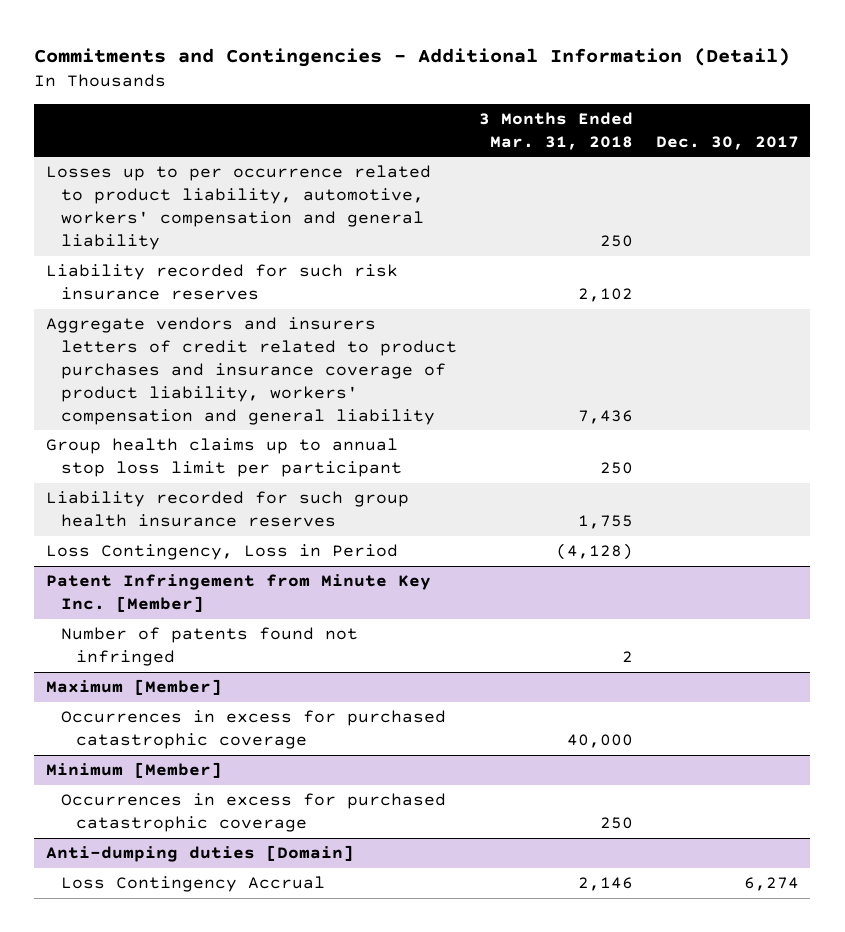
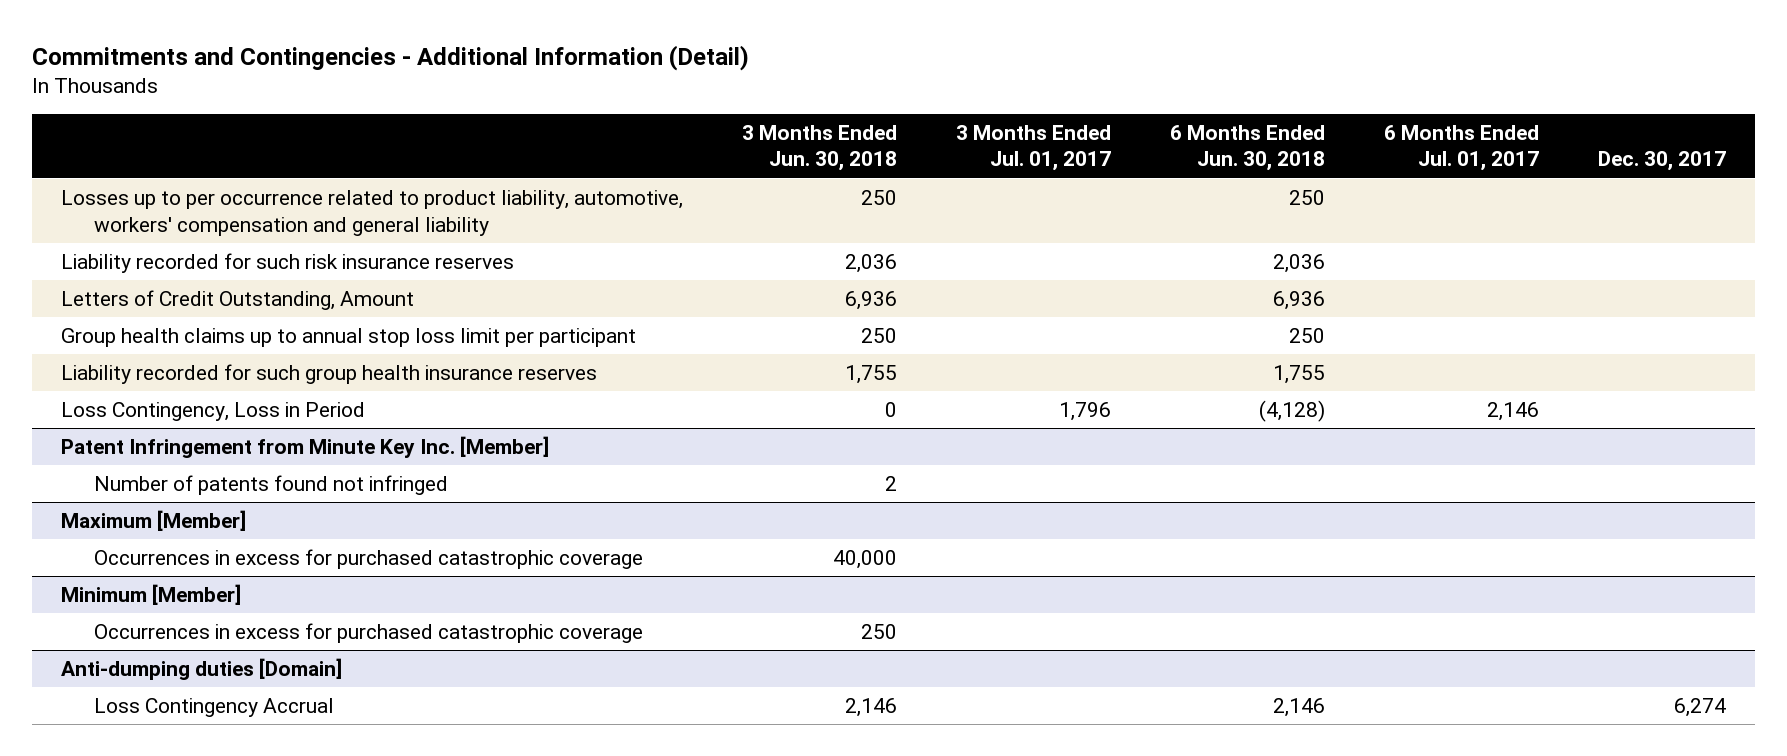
[479,111,634,150] 3 Months Ended Mar. 31, 2018 -> none
none -> [742,124,898,172] 3 Months Ended Jun. 30, 2018
none -> [956,124,1112,172] 3 Months Ended Jul. 01, 2017
none -> [1170,124,1326,172] 6 Months Ended Jun. 30, 2018
none -> [1383,124,1539,172] 6 Months Ended Jul. 01, 2017
[45,317,457,425] Aggregate vendors and insurers letters of credit related to product purchases and insurance coverage of product liability, workers' compensation and general liability -> [61,290,415,311] Letters of Credit Outstanding, Amount

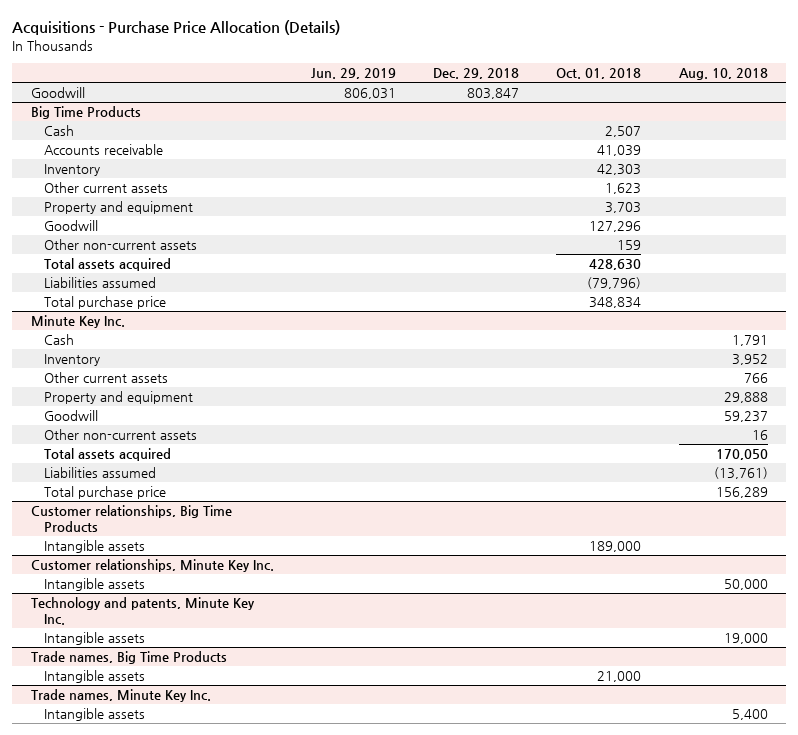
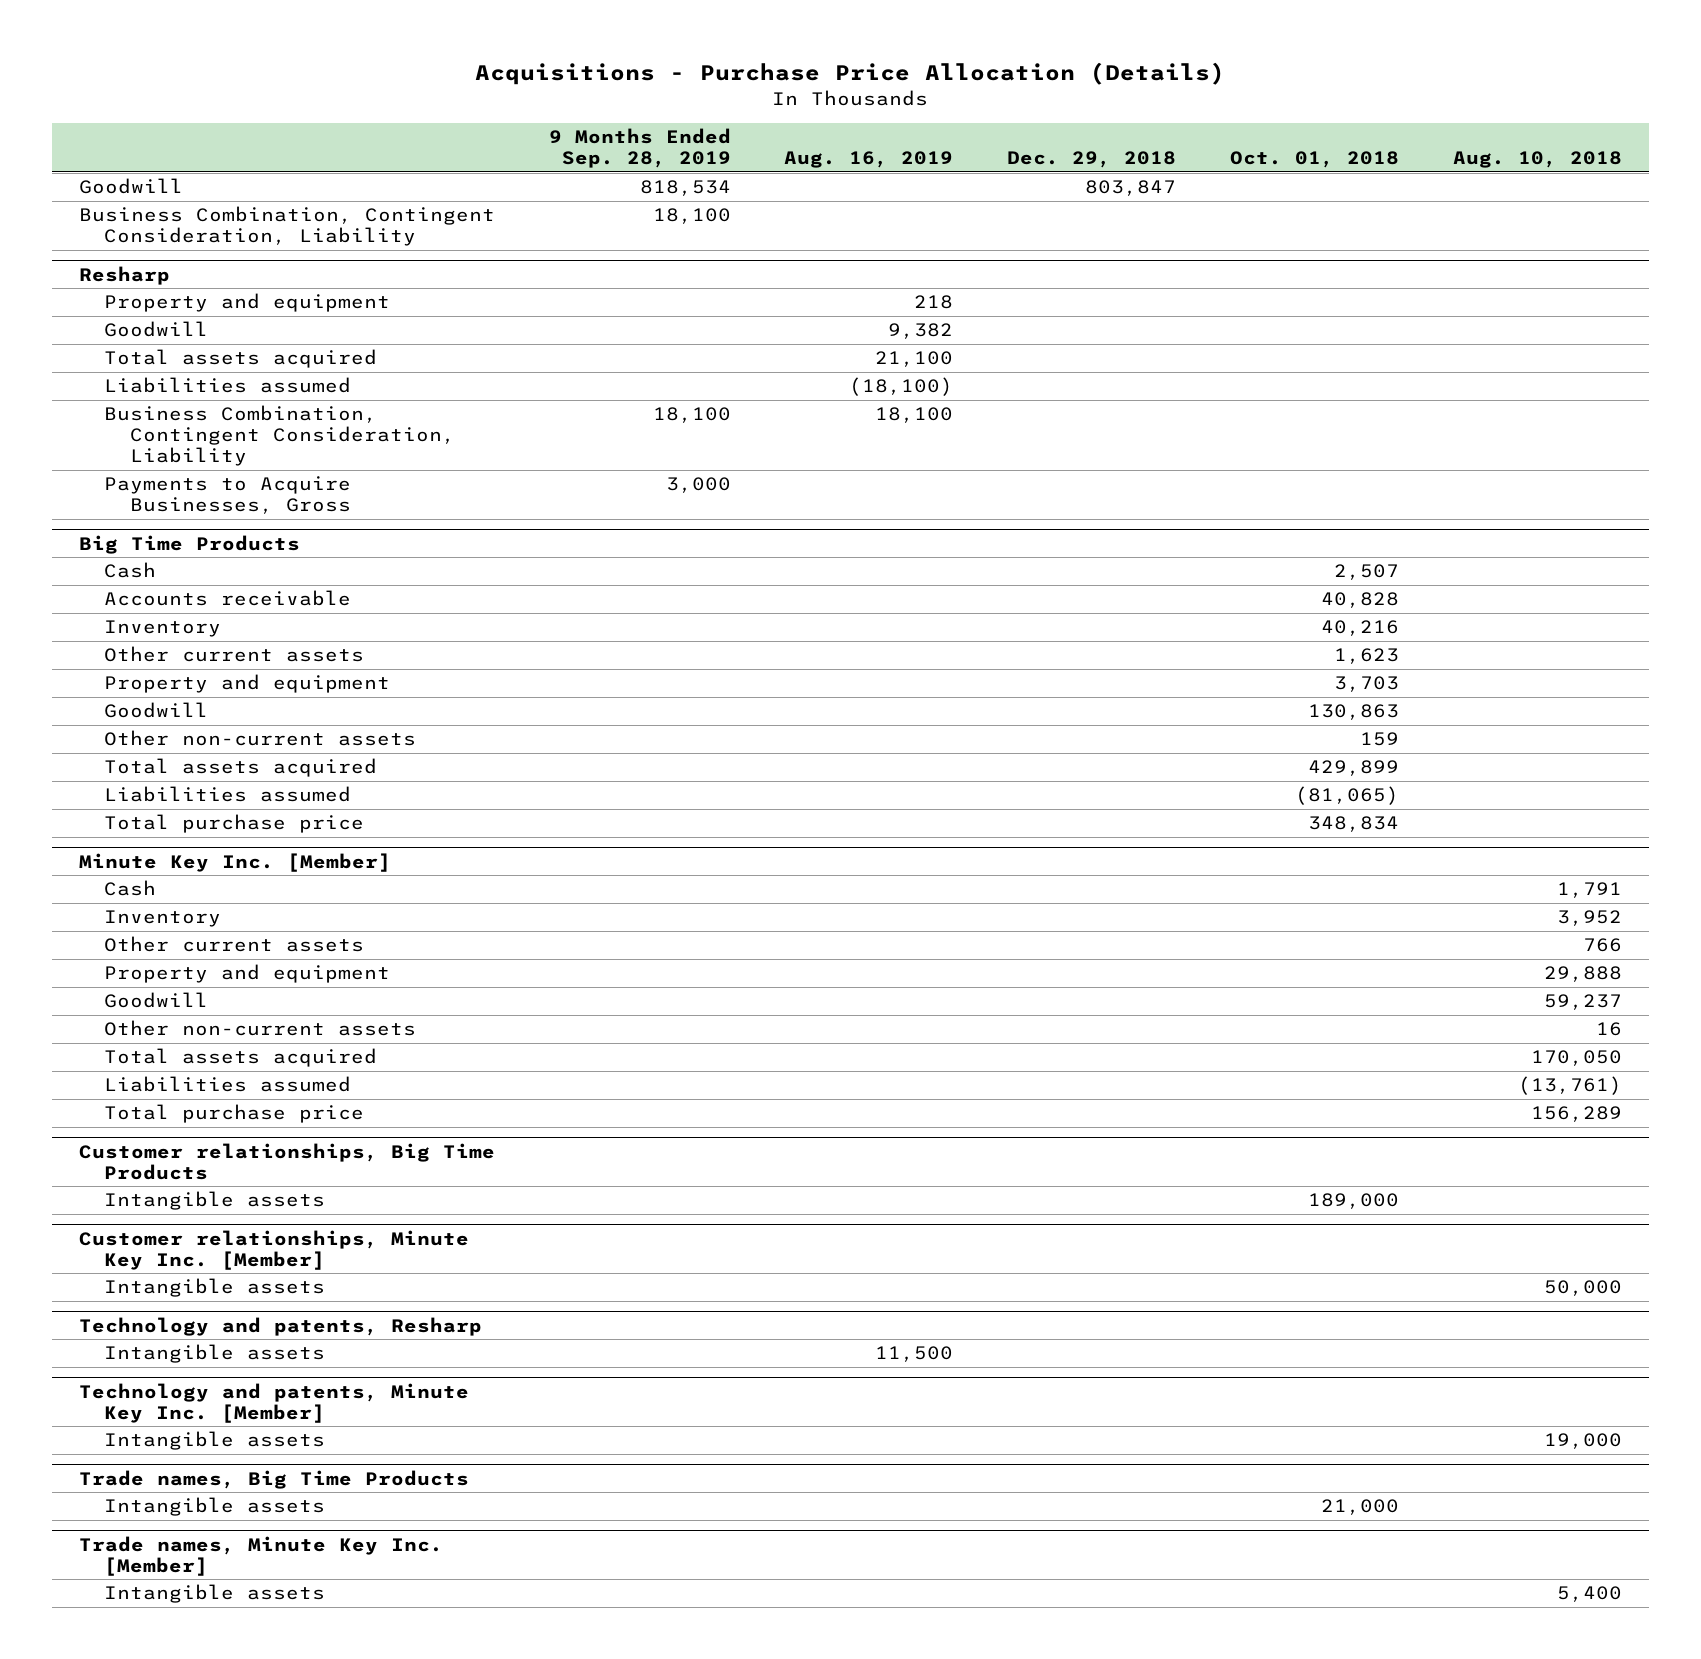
[310,67,396,79] Jun. 29, 2019 -> none
none -> [548,128,731,169] 9 Months Ended Sep. 28, 2019
none -> [784,151,954,169] Aug. 16, 2019
none -> [78,206,495,247] Business Combination, Contingent Consideration, Liability
none -> [78,265,170,285] Resharp
none -> [104,293,391,313] Property and equipment
none -> [104,321,209,338] Goodwill
none -> [104,349,378,369] Total assets acquired
none -> [104,377,352,394] Liabilities assumed
none -> [104,405,455,467] Business Combination, Contingent Consideration, Liability
none -> [104,476,352,515] Payments to Acquire Businesses, Gross
[597,145,642,157] 41,039 -> [1321,592,1400,609] 40,828
[597,164,642,176] 42,303 -> [1321,620,1400,637] 40,216
[589,221,642,233] 127,296 -> [1308,704,1400,721] 130,863
[589,259,642,271] 428,630 -> [1308,760,1400,777] 429,899
[587,277,642,290] (79,796) -> [1295,786,1400,806] (81,065)
[30,315,125,329] Minute Key Inc. -> [78,852,391,872] Minute Key Inc. [Member]
[30,559,274,573] Customer relationships, Minute Key Inc. -> [78,1229,469,1270] Customer relationships, Minute Key Inc. [Member]
none -> [78,1316,482,1336] Technology and patents, Resharp
none -> [104,1344,326,1364] Intangible assets
[30,597,255,625] Technology and patents, Minute Key Inc. -> [78,1382,469,1423] Technology and patents, Minute Key Inc. [Member]
[30,689,211,703] Trade names, Minute Key Inc. -> [78,1535,443,1576] Trade names, Minute Key Inc. [Member]

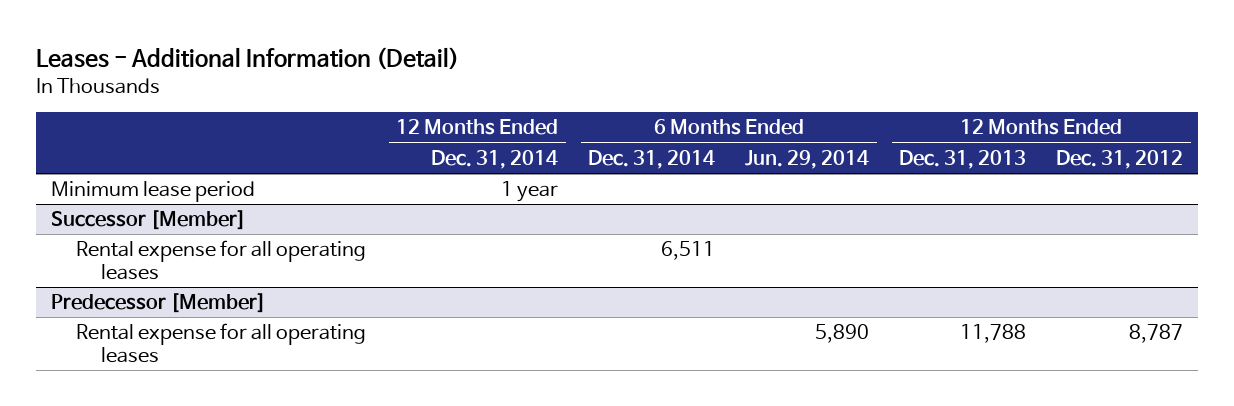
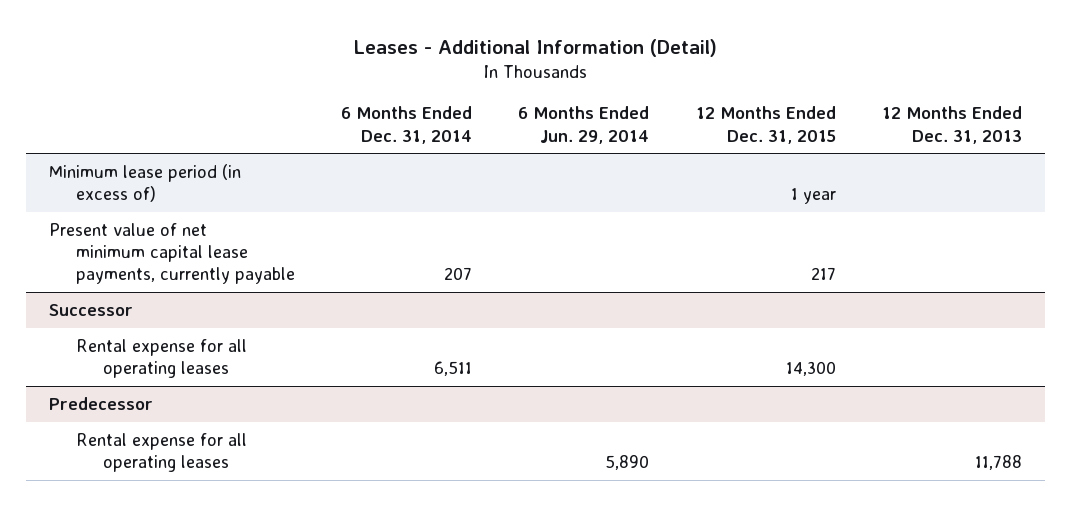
[431,149,559,169] Dec. 31, 2014 -> none
[1056,149,1184,169] Dec. 31, 2012 -> none
none -> [695,106,836,144] 12 Months Ended Dec. 31, 2015
[50,181,255,203] Minimum lease period -> [49,163,242,203] Minimum lease period (in excess of)
none -> [49,222,296,285] Present value of net minimum capital lease payments, currently payable
[50,210,246,231] Successor [Member] -> [49,303,134,316] Successor
[50,293,266,314] Predecessor [Member] -> [49,396,154,410] Predecessor

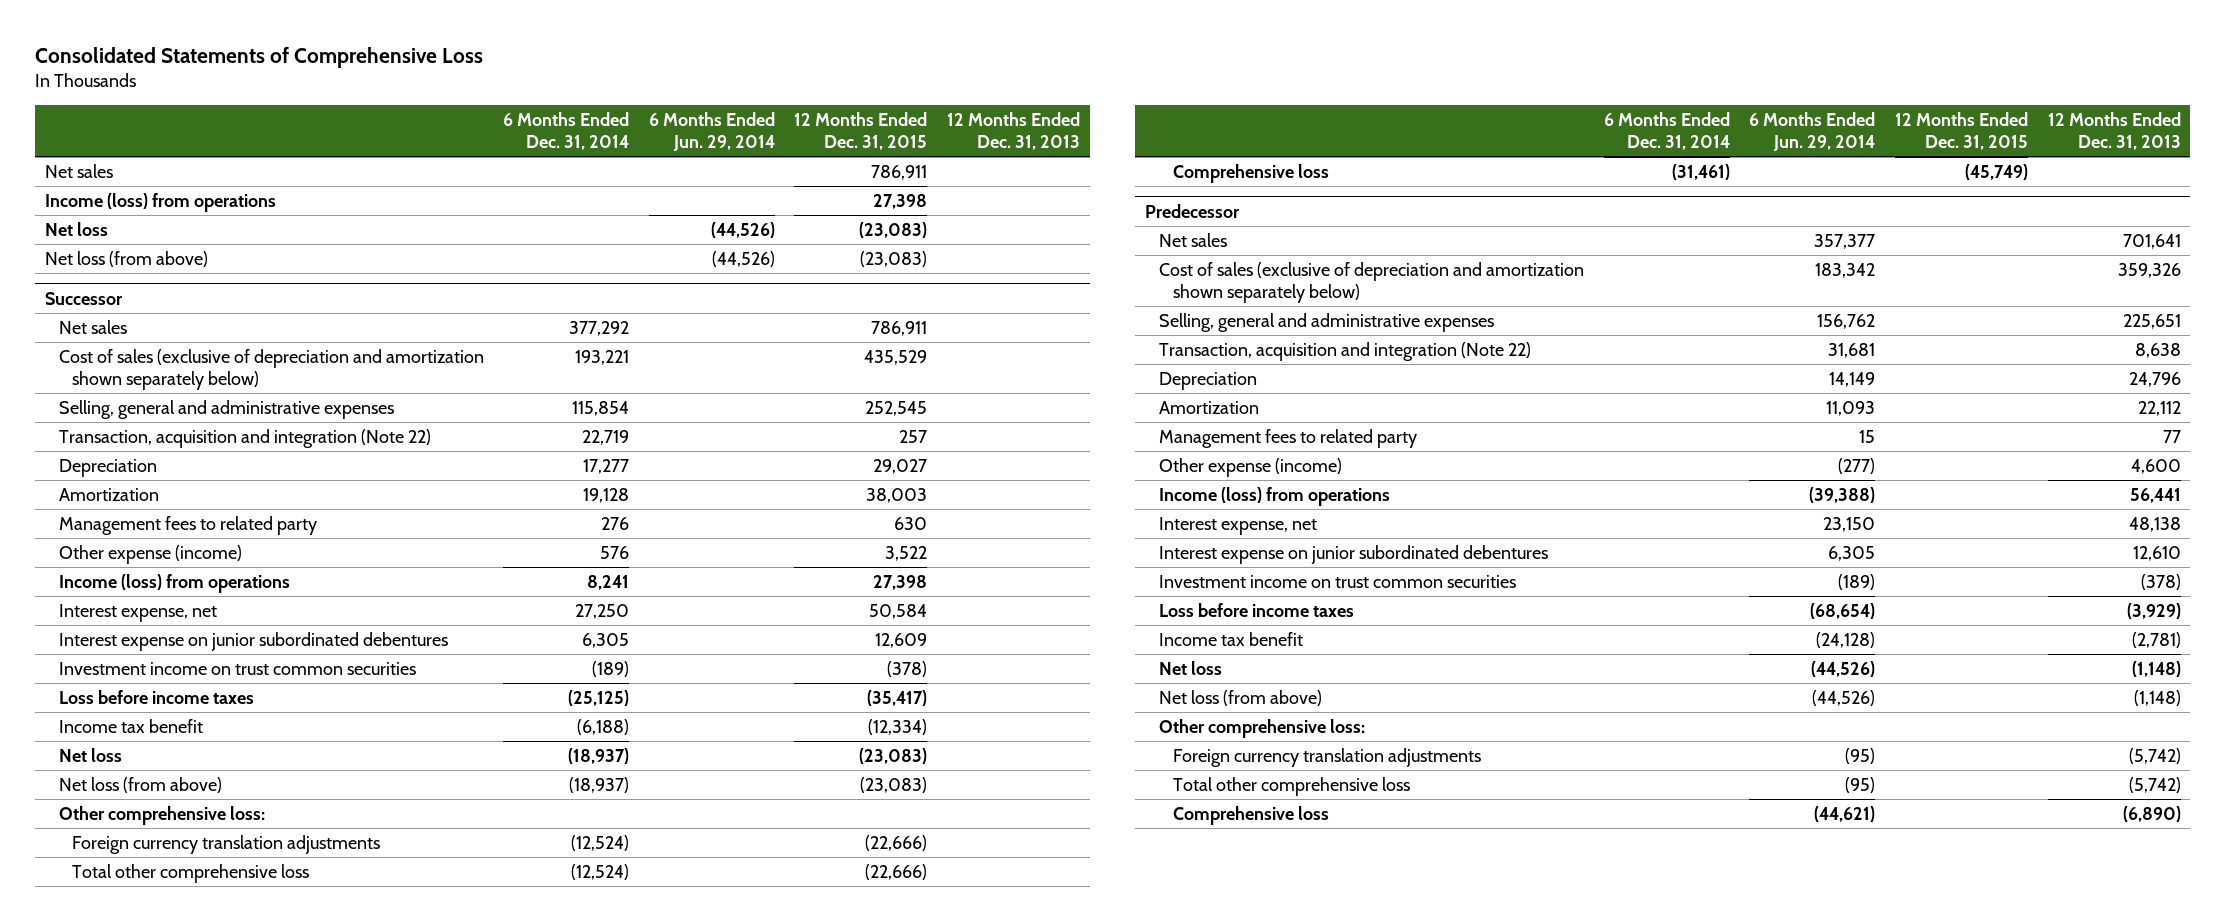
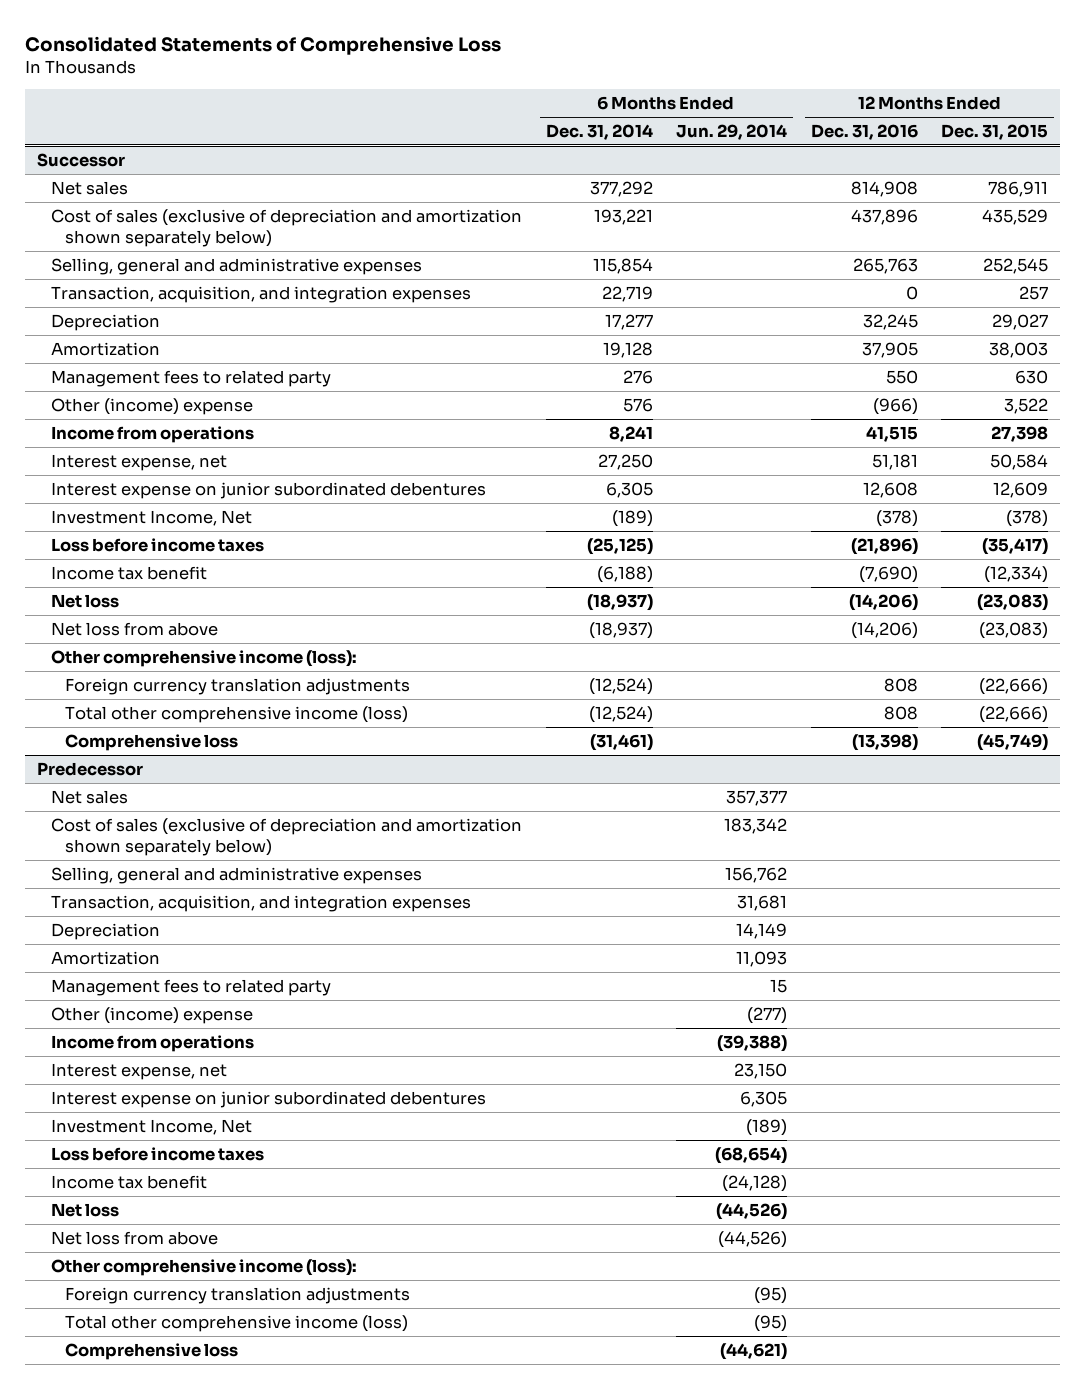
[947,112,1081,150] 12 Months Ended Dec. 31, 2013 -> none
none -> [810,123,918,140] Dec. 31, 2016
[44,163,113,178] Net sales -> none
[44,192,276,212] Income (loss) from operations -> none
[44,221,108,236] Net loss -> none
[44,250,208,267] Net loss (from above) -> none
[58,428,431,448] Transaction, acquisition and integration (Note 22) -> [51,285,472,303] Transaction, acquisition, and integration expenses
[58,544,242,564] Other expense (income) -> [51,397,254,415] Other (income) expense
[58,573,290,593] Income (loss) from operations -> [51,425,255,443] Income from operations
[58,661,416,675] Investment income on trust common securities -> [51,509,253,526] Investment Income, Net
[58,776,222,793] Net loss (from above) -> [51,621,219,636] Net loss from above
[58,805,265,825] Other comprehensive loss: -> [51,649,358,667] Other comprehensive income (loss):
[72,863,310,883] Total other comprehensive loss -> [64,705,408,723] Total other comprehensive income (loss)
[1159,341,1532,361] Transaction, acquisition and integration (Note 22) -> [51,894,472,912] Transaction, acquisition, and integration expenses
[1159,457,1343,477] Other expense (income) -> [51,1006,254,1024] Other (income) expense
[1159,486,1391,506] Income (loss) from operations -> [51,1034,255,1052] Income from operations
[1159,574,1517,588] Investment income on trust common securities -> [51,1118,253,1135] Investment Income, Net
[1159,689,1323,706] Net loss (from above) -> [51,1230,219,1245] Net loss from above
[1159,718,1366,738] Other comprehensive loss: -> [51,1258,358,1276] Other comprehensive income (loss):
[1172,776,1410,796] Total other comprehensive loss -> [64,1314,408,1332] Total other comprehensive income (loss)

